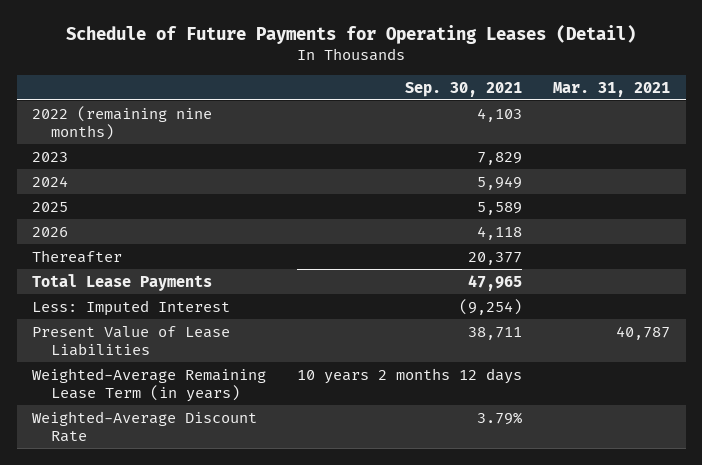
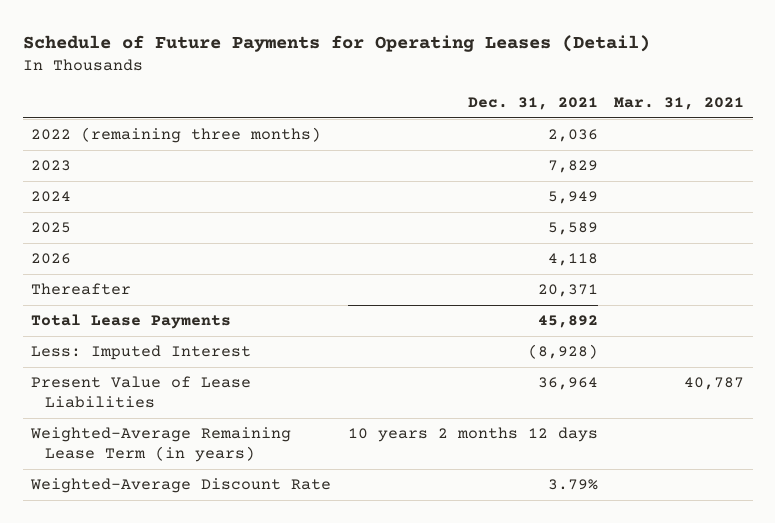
[405,81,523,97] Sep. 30, 2021 -> none
none -> [467,96,598,110] Dec. 31, 2021
[32,105,213,140] 2022 (remaining nine months) -> [30,127,321,144] 2022 (remaining three months)

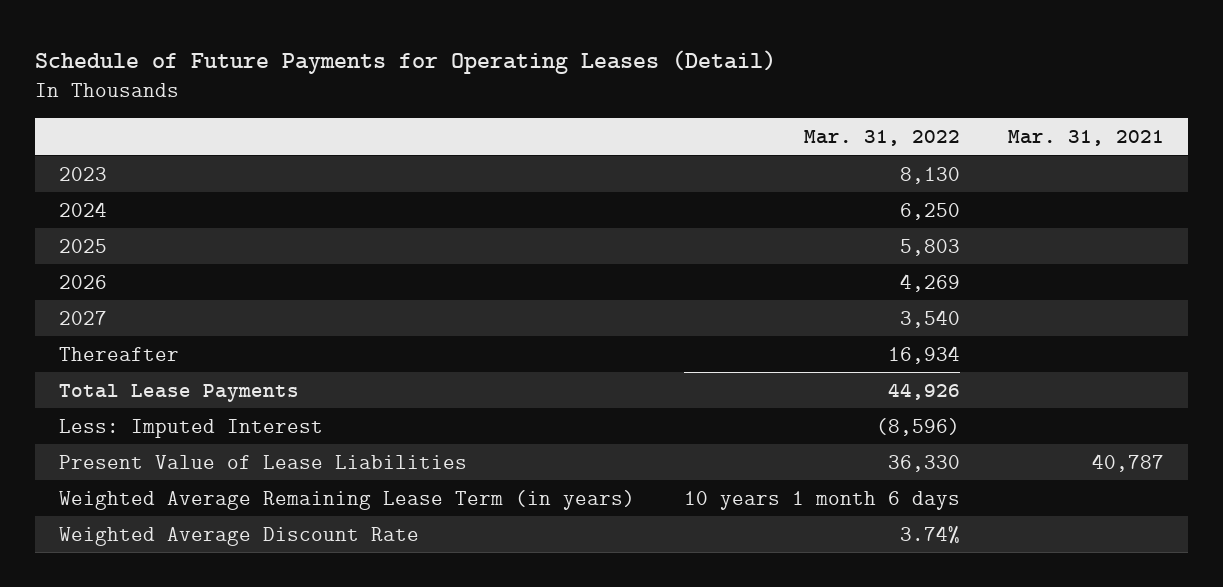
[467,96,598,110] Dec. 31, 2021 -> none
none -> [803,130,960,147] Mar. 31, 2022
[30,127,321,144] 2022 (remaining three months) -> none
none -> [59,310,108,325] 2027
[29,427,291,462] Weighted-Average Remaining Lease Term (in years) -> [59,489,636,510] Weighted Average Remaining Lease Term (in years)
[29,478,331,494] Weighted-Average Discount Rate -> [59,526,420,546] Weighted Average Discount Rate

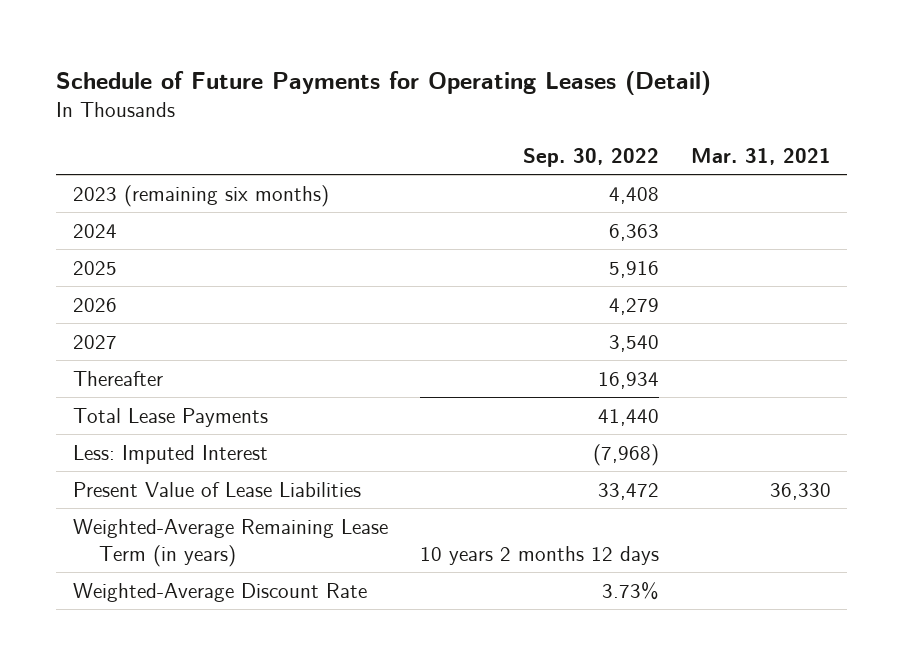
[803,130,960,147] Mar. 31, 2022 -> none
none -> [522,148,659,168] Sep. 30, 2022
[59,166,108,181] 2023 -> [72,184,329,207] 2023 (remaining six months)
[1092,453,1165,472] 40,787 -> [770,482,832,500] 36,330
[59,489,636,510] Weighted Average Remaining Lease Term (in years) -> [72,518,388,567] Weighted-Average Remaining Lease Term (in years)
[59,526,420,546] Weighted Average Discount Rate -> [72,582,367,602] Weighted-Average Discount Rate

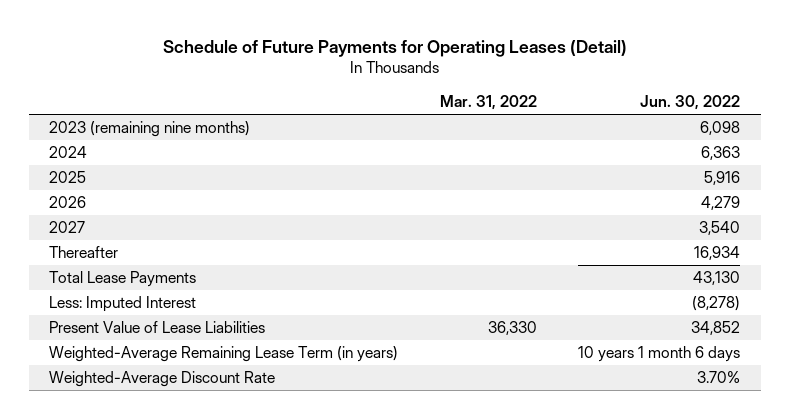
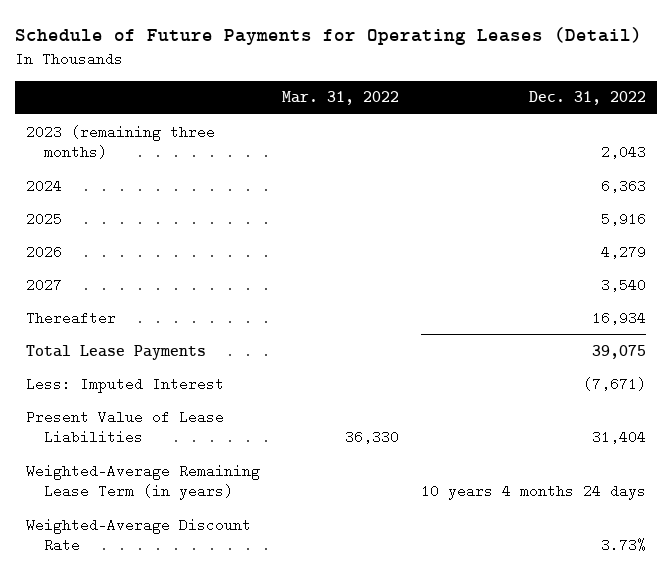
[640,95,741,111] Jun. 30, 2022 -> none
none -> [528,91,646,106] Dec. 31, 2022
[49,121,251,138] 2023 (remaining nine months) -> [26,124,216,160] 2023 (remaining three months)

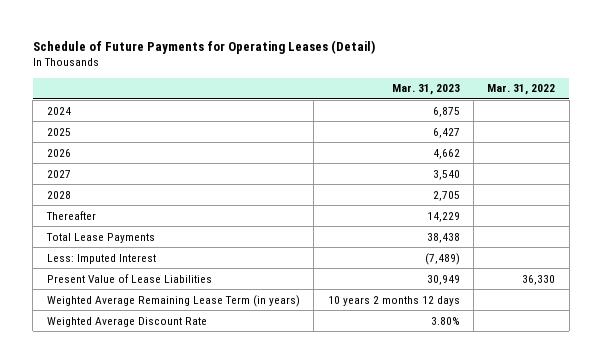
[528,91,646,106] Dec. 31, 2022 -> none
none -> [391,84,460,96] Mar. 31, 2023
[26,124,216,160] 2023 (remaining three months) -> none
none -> [46,190,71,199] 2028
[26,463,261,501] Weighted-Average Remaining Lease Term (in years) -> [46,294,300,307] Weighted Average Remaining Lease Term (in years)
[26,517,252,553] Weighted-Average Discount Rate -> [46,316,207,327] Weighted Average Discount Rate

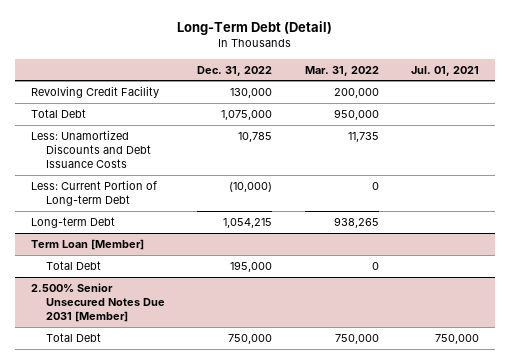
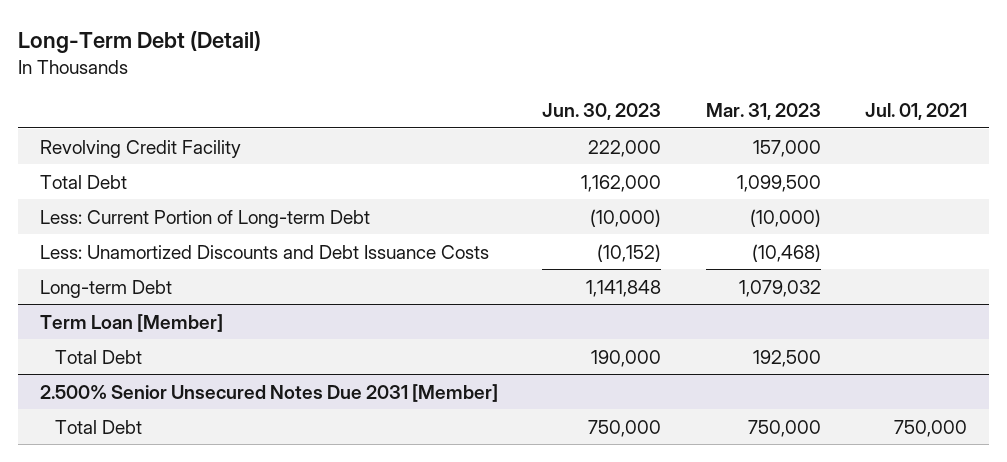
[197,65,273,76] Dec. 31, 2022 -> none
[304,65,379,76] Mar. 31, 2022 -> none
none -> [542,103,662,121] Jun. 30, 2023
none -> [705,103,821,121] Mar. 31, 2023
[31,129,151,169] Less: Unamortized Discounts and Debt Issuance Costs -> [40,244,490,259] Less: Unamortized Discounts and Debt Issuance Costs

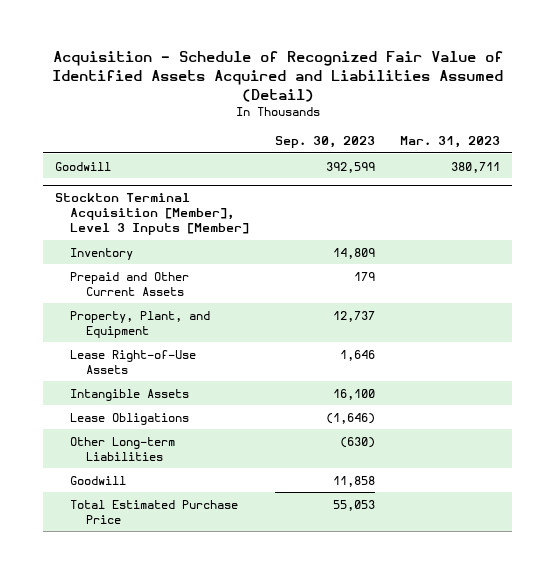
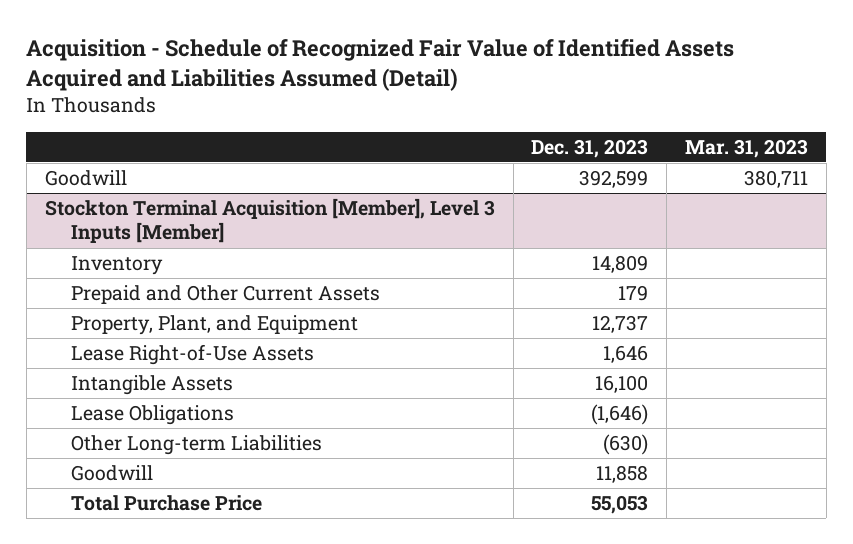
[274,136,375,149] Sep. 30, 2023 -> none
none -> [531,138,649,158] Dec. 31, 2023
[70,499,239,524] Total Estimated Purchase Price -> [71,495,263,512] Total Purchase Price

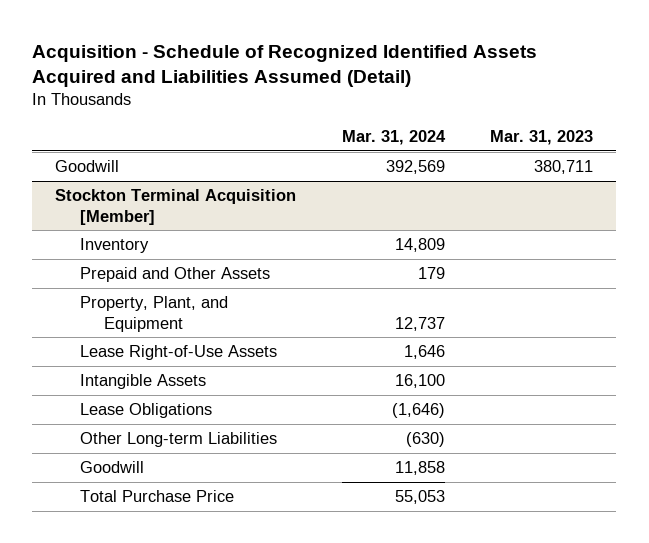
[26,39,735,92] Acquisition - Schedule of Recognized Fair Value of Identified Assets Acquired and Liabilities Assumed (Detail) -> [32,44,538,88] Acquisition - Schedule of Recognized Identified Assets Acquired and Liabilities Assumed (Detail)
[531,138,649,158] Dec. 31, 2023 -> none
none -> [341,130,446,146] Mar. 31, 2024
[44,198,495,244] Stockton Terminal Acquisition [Member], Level 3 Inputs [Member] -> [55,189,297,225] Stockton Terminal Acquisition [Member]
[71,285,381,305] Prepaid and Other Current Assets -> [79,267,270,283] Prepaid and Other Assets

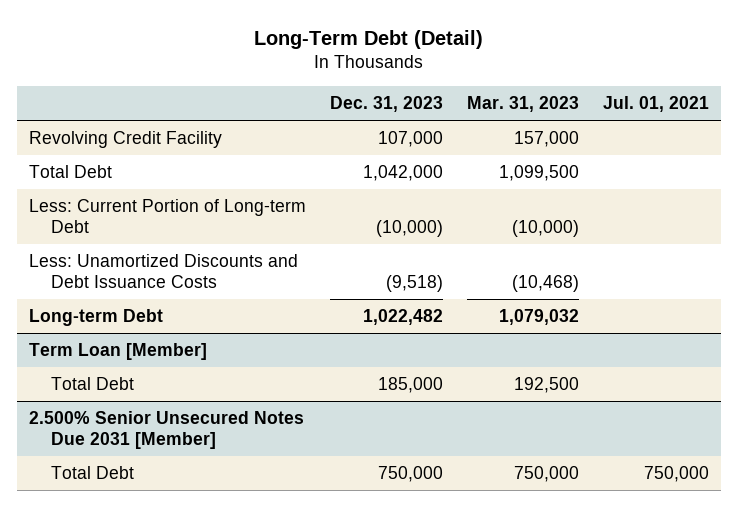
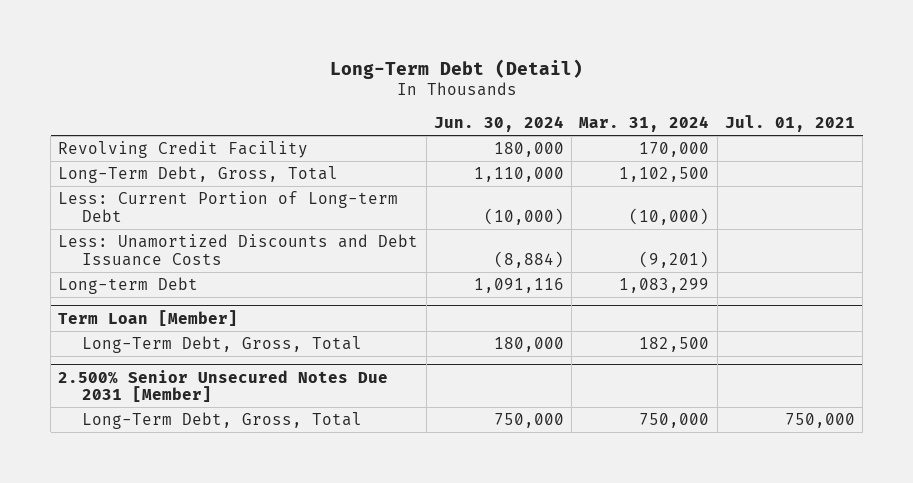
[329,96,443,113] Dec. 31, 2023 -> none
[466,96,579,113] Mar. 31, 2023 -> none
none -> [433,116,564,133] Jun. 30, 2024
none -> [579,116,710,133] Mar. 31, 2024
[29,165,113,179] Total Debt -> [58,165,339,183] Long-Term Debt, Gross, Total
[51,377,135,391] Total Debt -> [81,335,362,353] Long-Term Debt, Gross, Total
[51,466,135,480] Total Debt -> [81,411,362,429] Long-Term Debt, Gross, Total

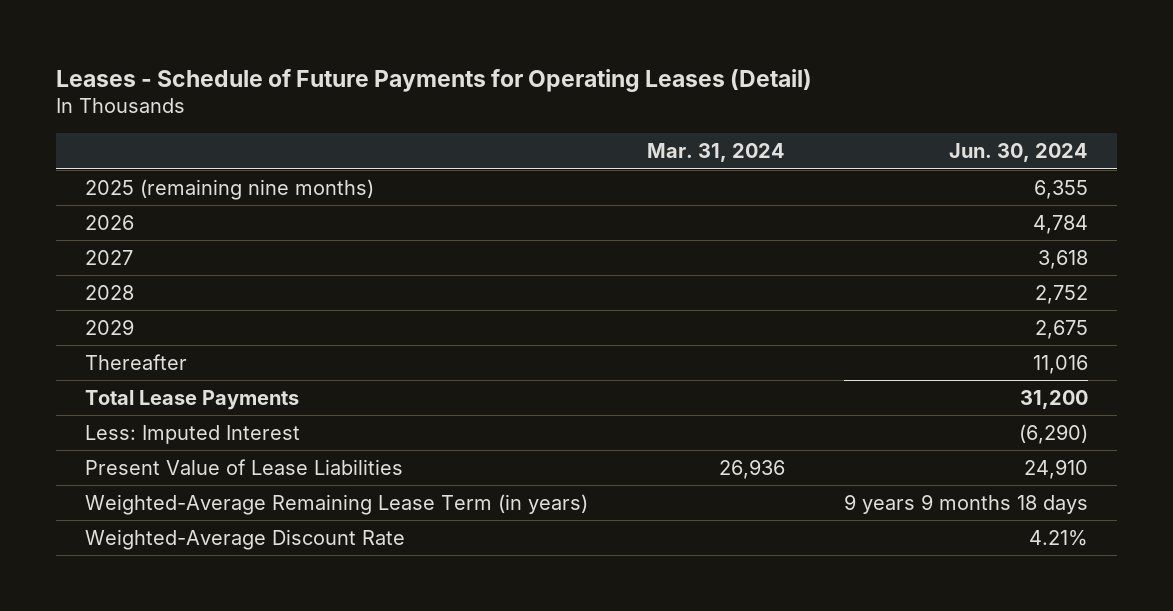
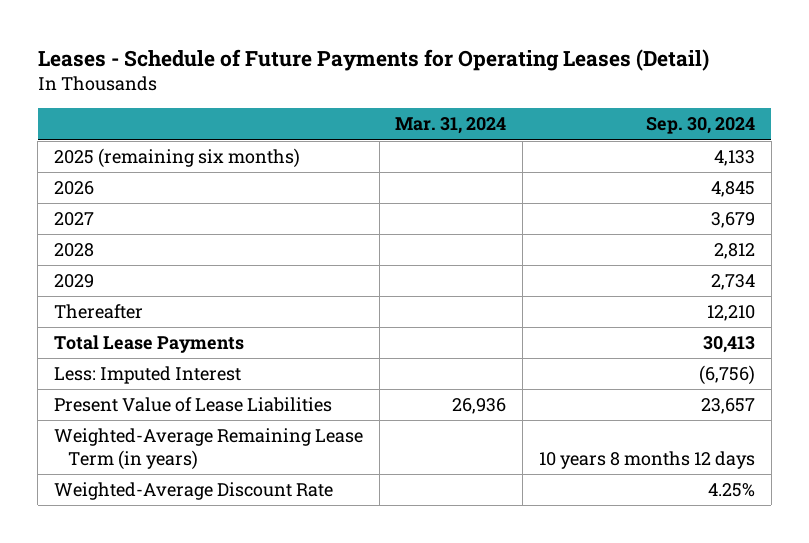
[948,143,1088,163] Jun. 30, 2024 -> none
none -> [646,117,756,135] Sep. 30, 2024
[85,178,375,200] 2025 (remaining nine months) -> [53,148,300,169] 2025 (remaining six months)

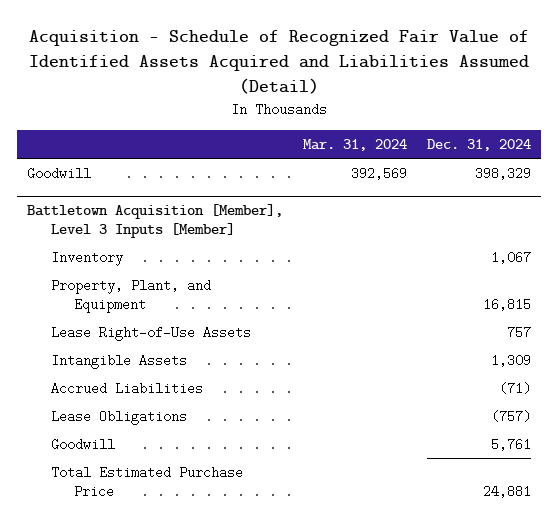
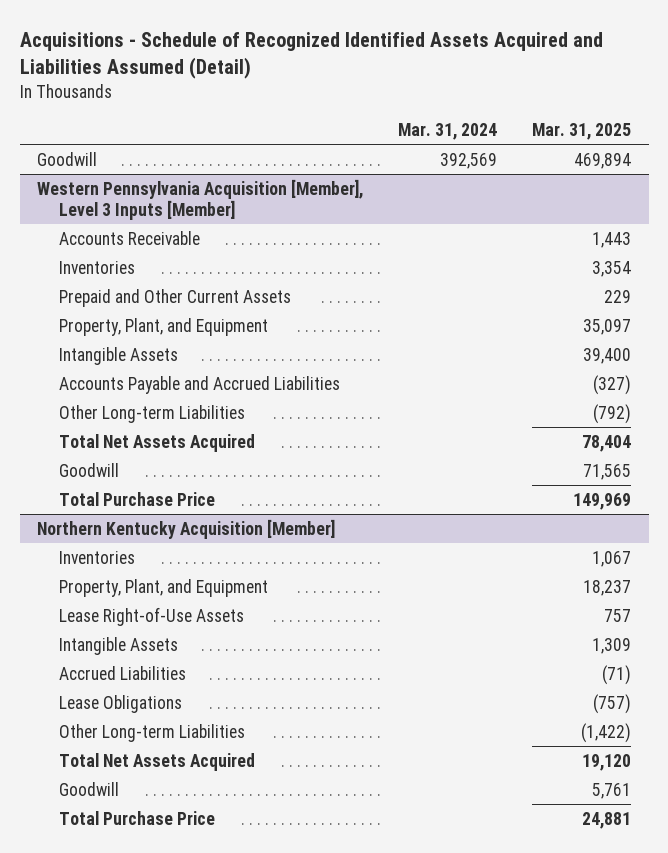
[29,30,530,95] Acquisition - Schedule of Recognized Fair Value of Identified Assets Acquired and Liabilities Assumed (Detail) -> [19,31,603,80] Acquisitions - Schedule of Recognized Identified Assets Acquired and Liabilities Assumed (Detail)
[427,139,532,152] Dec. 31, 2024 -> none
none -> [532,122,632,140] Mar. 31, 2025
[27,204,284,239] Battletown Acquisition [Member], Level 3 Inputs [Member] -> [37,178,364,221] Western Pennsylvania Acquisition [Member], Level 3 Inputs [Member]
none -> [59,230,201,245] Accounts Receivable
[50,250,123,266] Inventory -> [59,260,136,274] Inventories
none -> [59,288,292,307] Prepaid and Other Current Assets
[50,325,251,341] Lease Right-of-Use Assets -> none
[50,381,203,395] Accrued Liabilities -> none
[50,409,187,425] Lease Obligations -> none
none -> [59,375,341,394] Accounts Payable and Accrued Liabilities
none -> [59,404,246,423] Other Long-term Liabilities
none -> [59,433,256,452] Total Net Assets Acquired
[50,465,243,498] Total Estimated Purchase Price -> [59,491,216,506] Total Purchase Price
none -> [37,518,336,539] Northern Kentucky Acquisition [Member]
none -> [59,550,136,564] Inventories
none -> [59,578,269,597] Property, Plant, and Equipment
none -> [59,606,245,626] Lease Right-of-Use Assets
none -> [59,636,179,655] Intangible Assets
none -> [59,665,187,680] Accrued Liabilities
none -> [59,694,183,713] Lease Obligations
none -> [59,723,246,742] Other Long-term Liabilities
none -> [59,752,256,771] Total Net Assets Acquired
none -> [59,781,120,796] Goodwill
none -> [59,810,216,825] Total Purchase Price

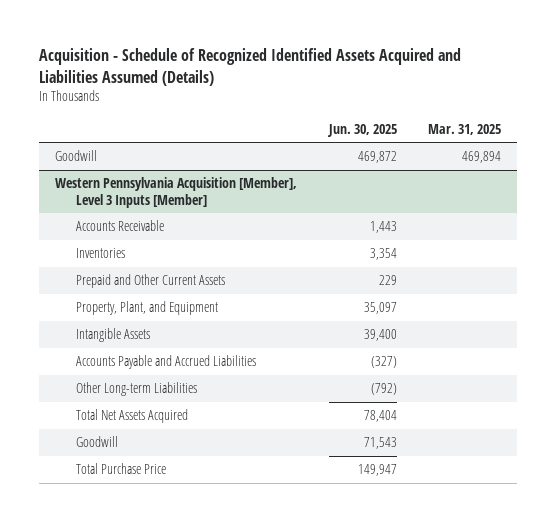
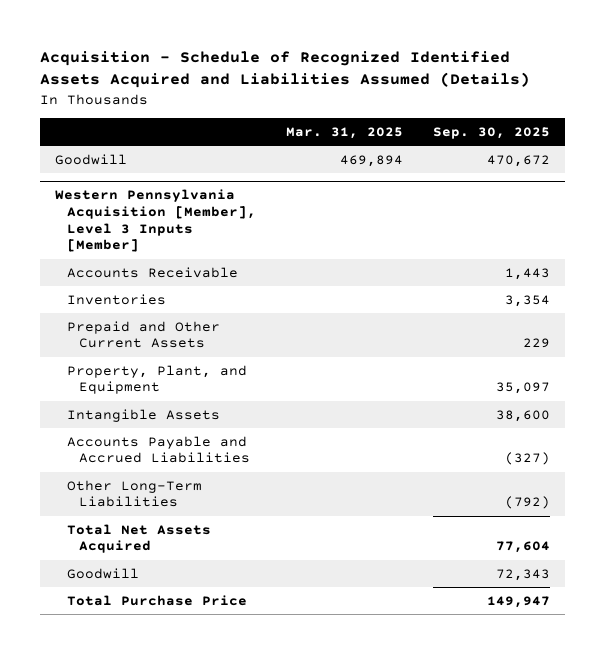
[326,123,397,137] Jun. 30, 2025 -> none
none -> [433,126,551,139] Sep. 30, 2025
[75,382,197,397] Other Long-term Liabilities -> [66,479,202,508] Other Long-Term Liabilities

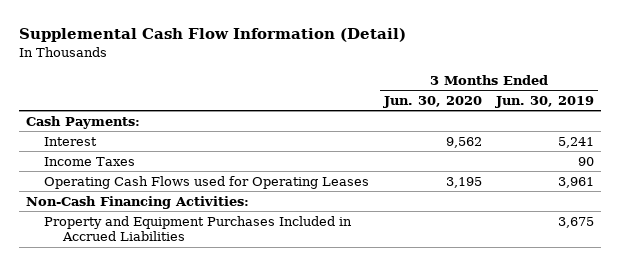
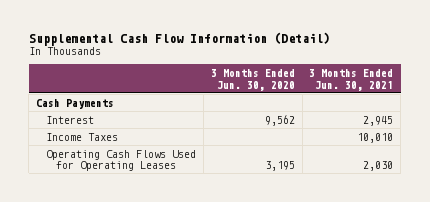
[495,96,595,109] Jun. 30, 2019 -> none
none -> [309,69,394,91] 3 Months Ended Jun. 30, 2021
[25,115,140,129] Cash Payments: -> [36,98,115,109] Cash Payments
[25,195,249,209] Non-Cash Financing Activities: -> none
[44,215,353,242] Property and Equipment Purchases Included in Accrued Liabilities -> none
[44,175,370,189] Operating Cash Flows used for Operating Leases -> [45,149,196,172] Operating Cash Flows Used for Operating Leases

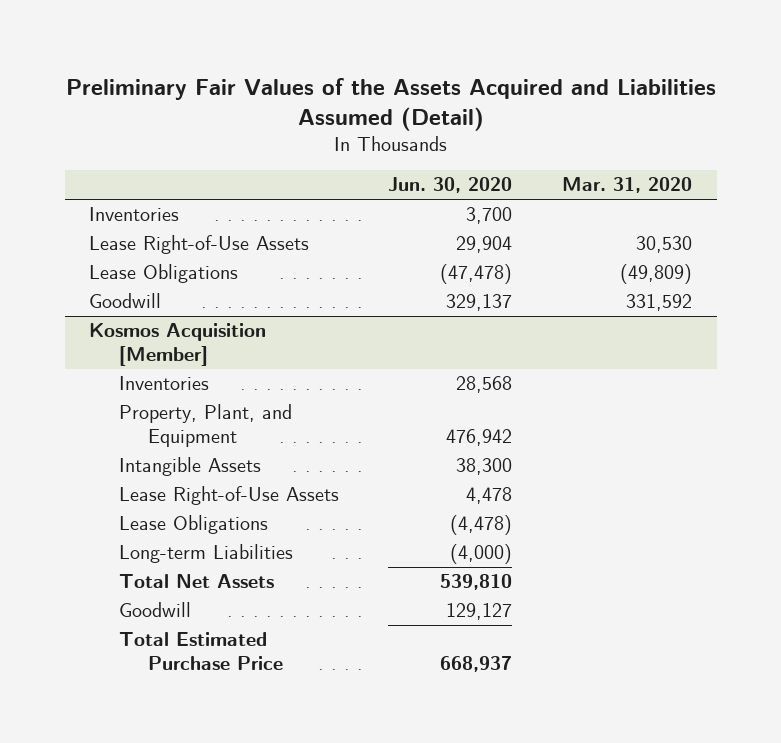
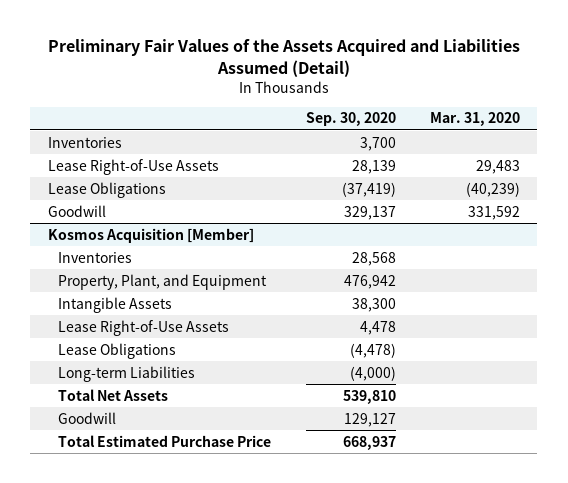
[388,177,513,194] Jun. 30, 2020 -> none
none -> [305,112,396,127] Sep. 30, 2020
[635,236,692,254] 30,530 -> [476,159,521,174] 29,483
[619,264,692,285] (49,809) -> [466,181,521,197] (40,239)

